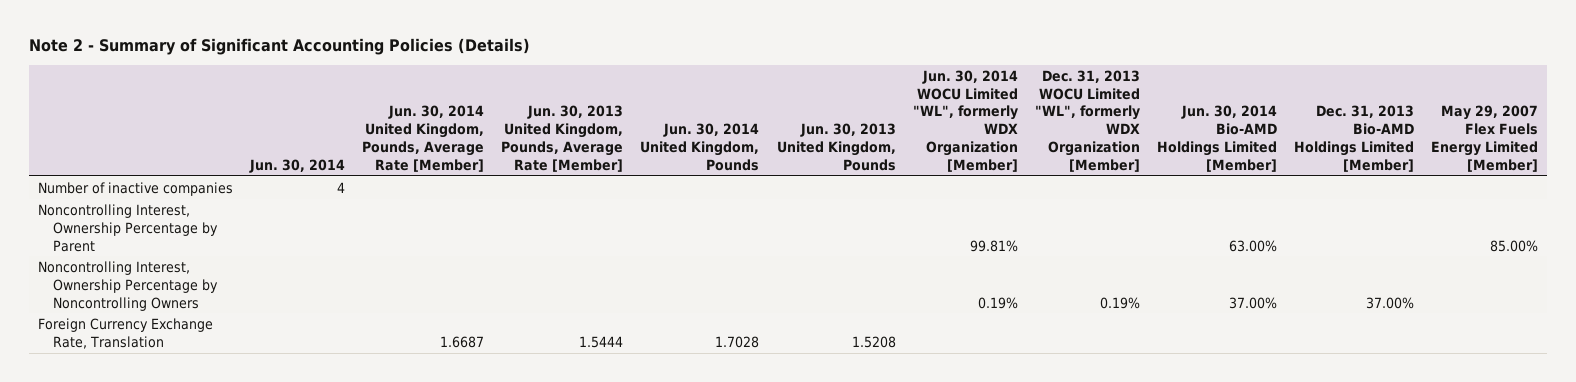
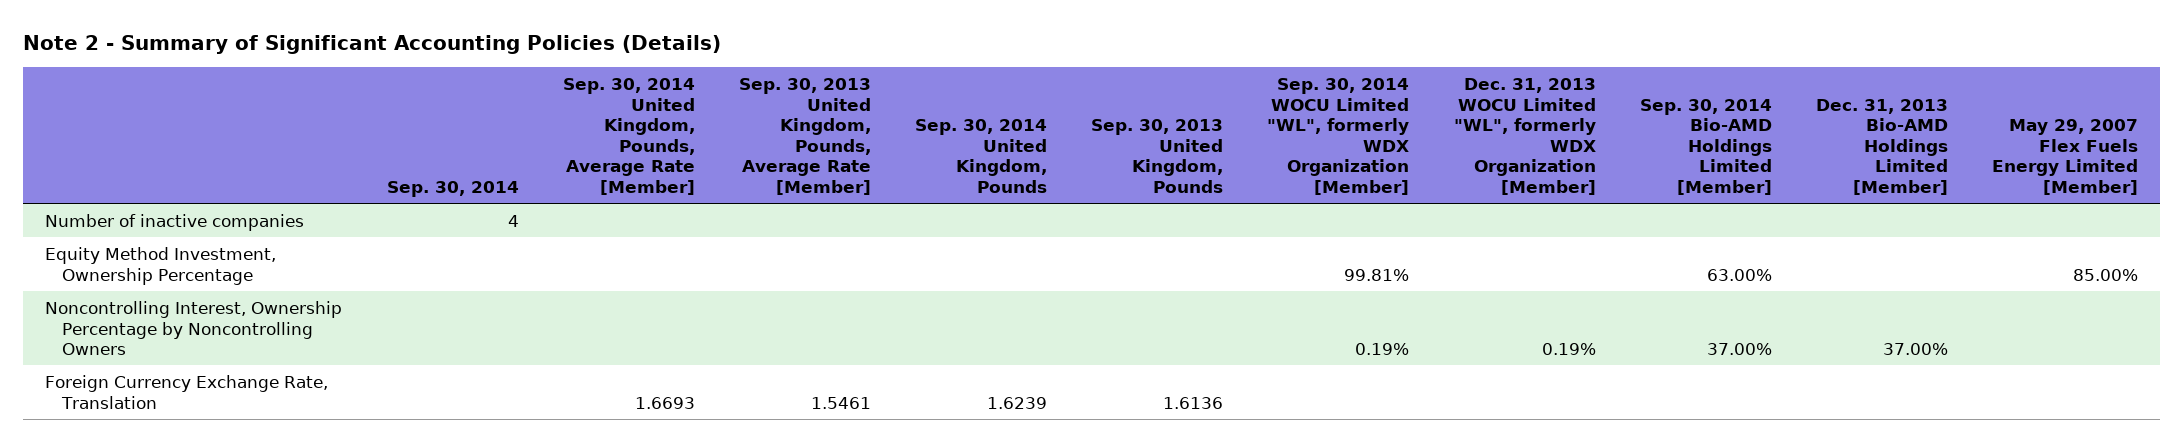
[249,159,346,174] Jun. 30, 2014 -> none
[362,105,485,173] Jun. 30, 2014 United Kingdom, Pounds, Average Rate [Member] -> none
[501,105,624,173] Jun. 30, 2013 United Kingdom, Pounds, Average Rate [Member] -> none
[640,123,760,172] Jun. 30, 2014 United Kingdom, Pounds -> none
[776,123,896,172] Jun. 30, 2013 United Kingdom, Pounds -> none
[912,69,1018,173] Jun. 30, 2014 WOCU Limited "WL", formerly WDX Organization [Member] -> none
[1157,105,1278,173] Jun. 30, 2014 Bio-AMD Holdings Limited [Member] -> none
none -> [386,181,519,198] Sep. 30, 2014
none -> [562,78,695,196] Sep. 30, 2014 United Kingdom, Pounds, Average Rate [Member]
none -> [738,78,871,196] Sep. 30, 2013 United Kingdom, Pounds, Average Rate [Member]
none -> [915,119,1048,194] Sep. 30, 2014 United Kingdom, Pounds
none -> [1091,119,1224,194] Sep. 30, 2013 United Kingdom, Pounds
none -> [1267,78,1410,196] Sep. 30, 2014 WOCU Limited "WL", formerly WDX Organization [Member]
none -> [1639,98,1772,196] Sep. 30, 2014 Bio-AMD Holdings Limited [Member]
[37,203,218,252] Noncontrolling Interest, Ownership Percentage by Parent -> none
none -> [45,246,277,285] Equity Method Investment, Ownership Percentage

